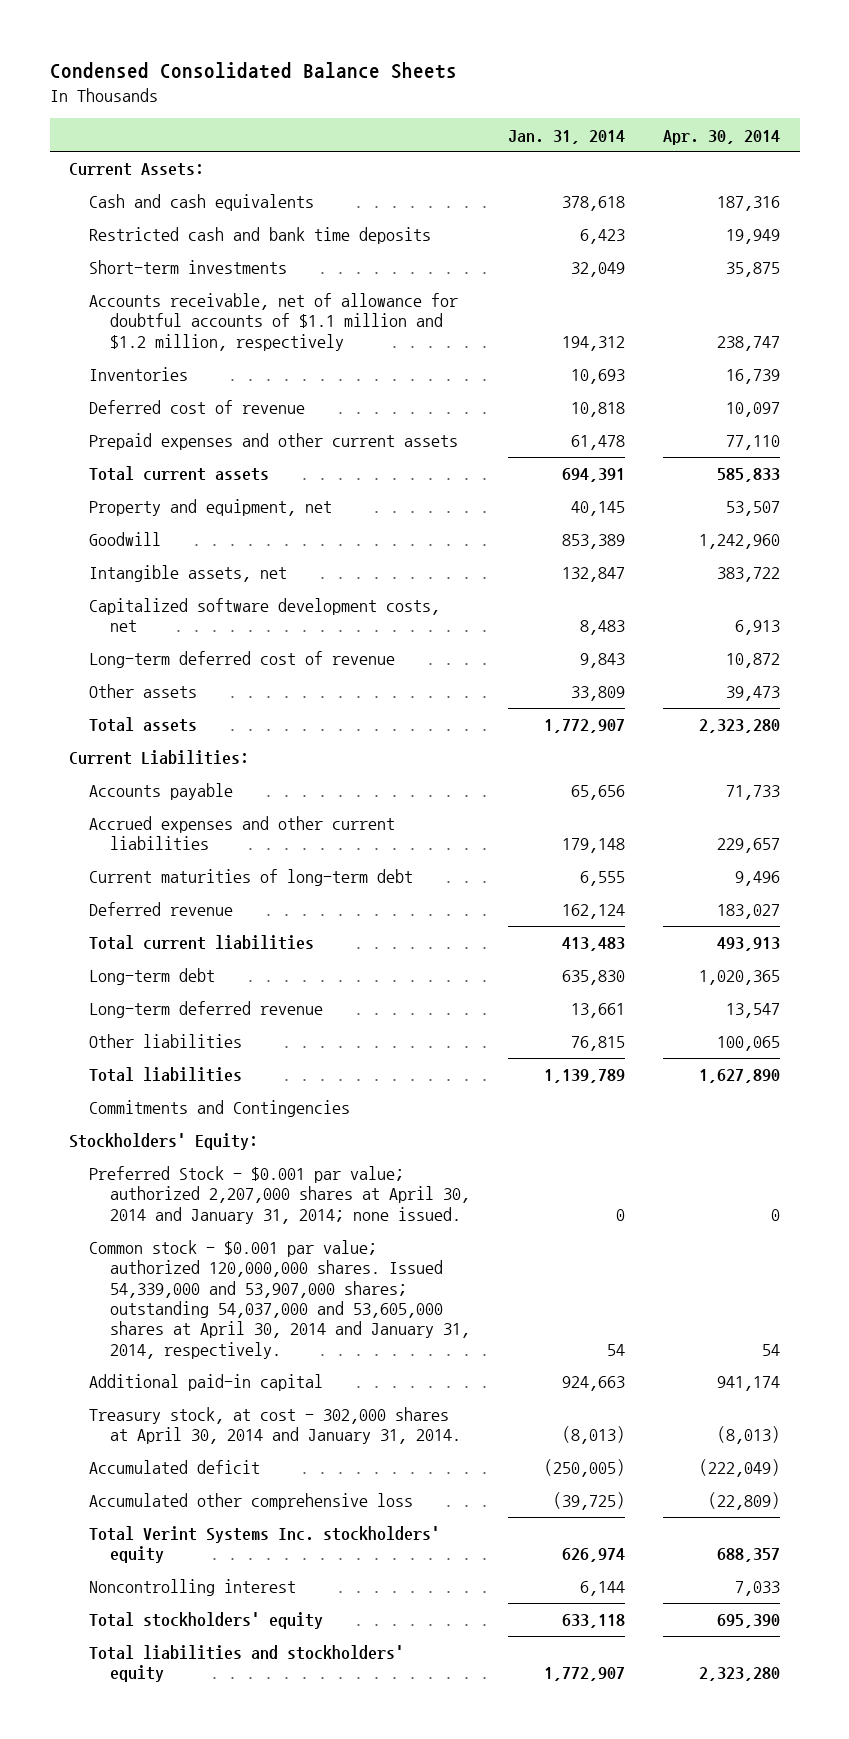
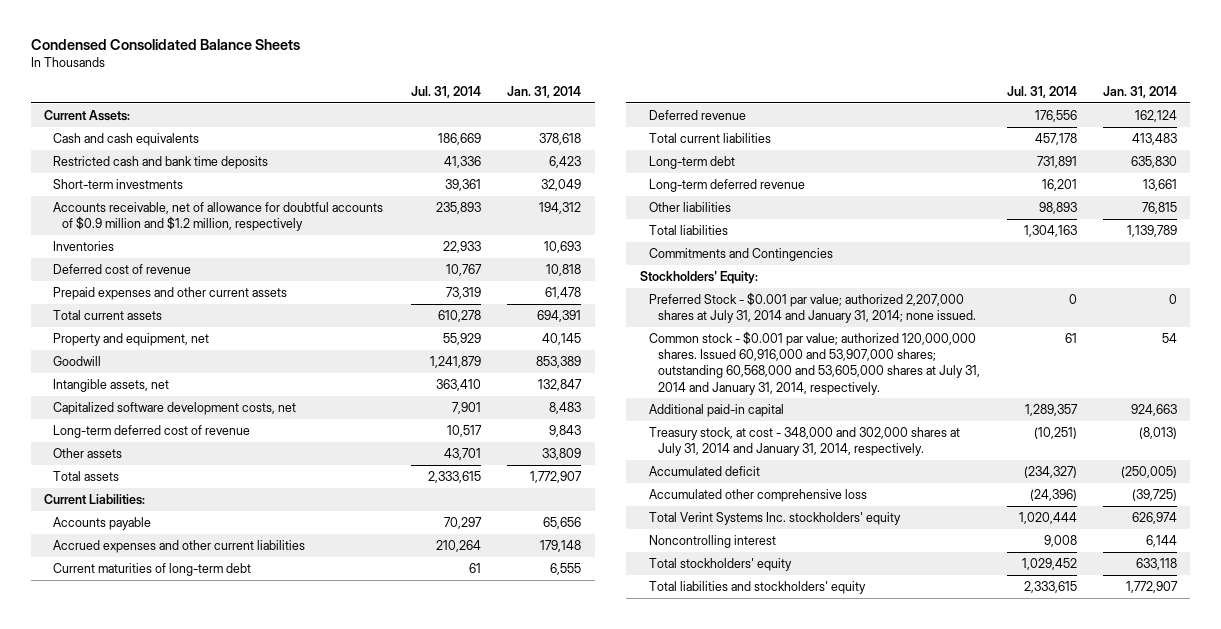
[663,129,781,145] Apr. 30, 2014 -> none
none -> [410,85,481,98] Jul. 31, 2014
[89,293,459,351] Accounts receivable, net of allowance for doubtful accounts of $1.1 million and $1.2 million, respectively -> [53,201,384,232] Accounts receivable, net of allowance for doubtful accounts of $0.9 million and $1.2 million, respectively
[89,1166,470,1224] Preferred Stock - $0.001 par value; authorized 2,207,000 shares at April 30, 2014 and January 31, 2014; none issued. -> [648,291,977,324] Preferred Stock - $0.001 par value; authorized 2,207,000 shares at July 31, 2014 and January 31, 2014; none issued.
[89,1240,470,1359] Common stock - $0.001 par value; authorized 120,000,000 shares. Issued 54,339,000 and 53,907,000 shares; outstanding 54,037,000 and 53,605,000 shares at April 30, 2014 and January 31, 2014, respectively. -> [648,330,981,395] Common stock - $0.001 par value; authorized 120,000,000 shares. Issued 60,916,000 and 53,907,000 shares; outstanding 60,568,000 and 53,605,000 shares at July 31, 2014 and January 31, 2014, respectively.
[89,1407,461,1445] Treasury stock, at cost - 302,000 shares at April 30, 2014 and January 31, 2014. -> [648,426,960,457] Treasury stock, at cost - 348,000 and 302,000 shares at July 31, 2014 and January 31, 2014, respectively.

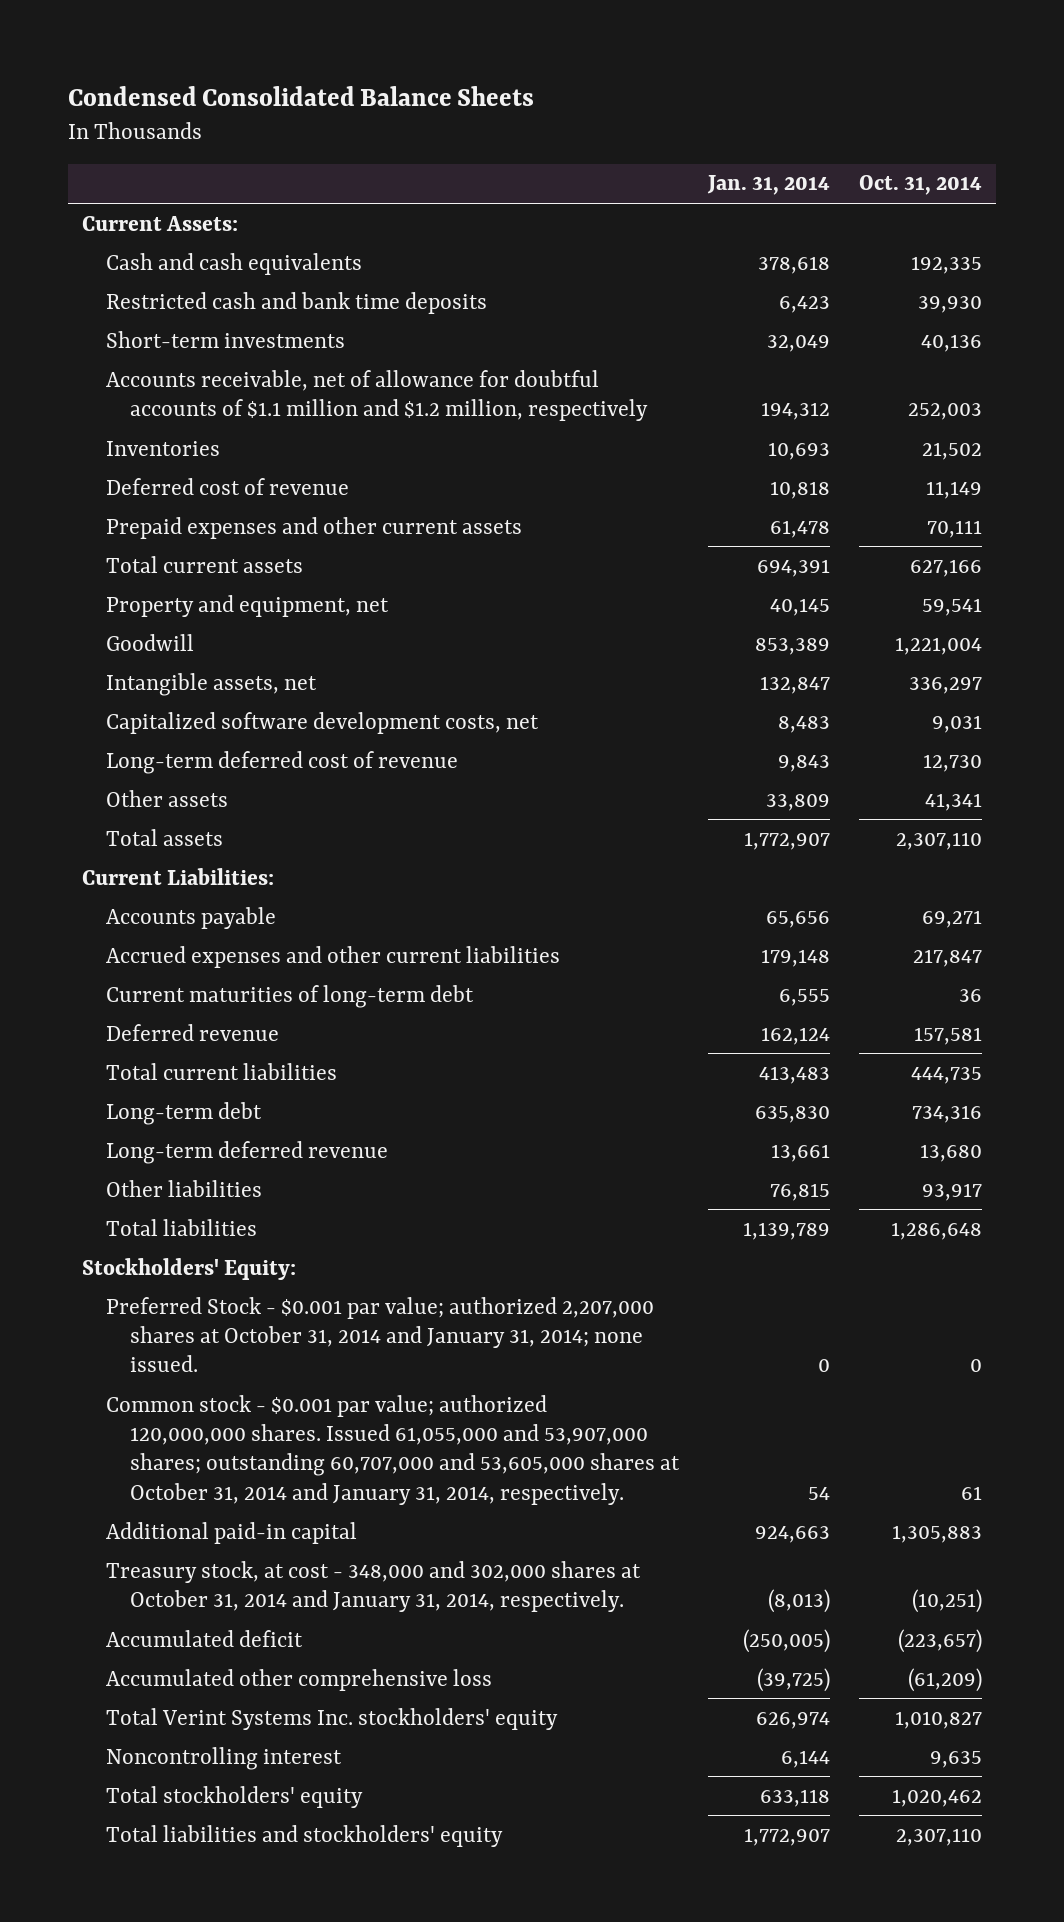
[410,85,481,98] Jul. 31, 2014 -> none
none -> [858,175,982,196] Oct. 31, 2014
[53,201,384,232] Accounts receivable, net of allowance for doubtful accounts of $0.9 million and $1.2 million, respectively -> [105,369,648,422] Accounts receivable, net of allowance for doubtful accounts of $1.1 million and $1.2 million, respectively
[648,247,833,261] Commitments and Contingencies -> none
[648,291,977,324] Preferred Stock - $0.001 par value; authorized 2,207,000 shares at July 31, 2014 and January 31, 2014; none issued. -> [105,1296,654,1373] Preferred Stock - $0.001 par value; authorized 2,207,000 shares at October 31, 2014 and January 31, 2014; none issued.
[648,330,981,395] Common stock - $0.001 par value; authorized 120,000,000 shares. Issued 60,916,000 and 53,907,000 shares; outstanding 60,568,000 and 53,605,000 shares at July 31, 2014 and January 31, 2014, respectively. -> [105,1394,680,1505] Common stock - $0.001 par value; authorized 120,000,000 shares. Issued 61,055,000 and 53,907,000 shares; outstanding 60,707,000 and 53,605,000 shares at October 31, 2014 and January 31, 2014, respectively.
[648,426,960,457] Treasury stock, at cost - 348,000 and 302,000 shares at July 31, 2014 and January 31, 2014, respectively. -> [105,1560,641,1613] Treasury stock, at cost - 348,000 and 302,000 shares at October 31, 2014 and January 31, 2014, respectively.

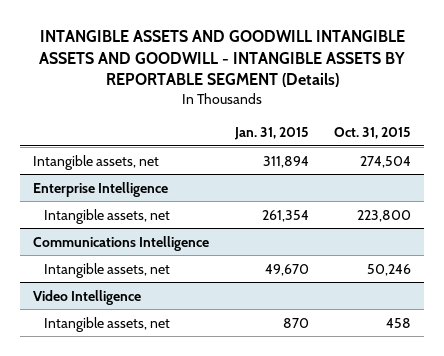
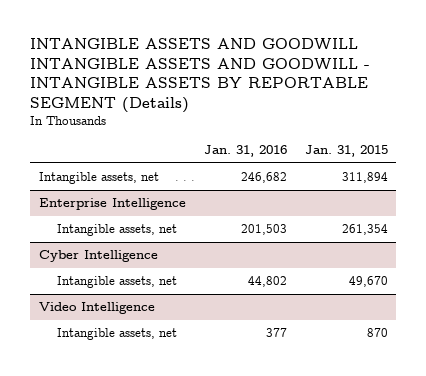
[334,126,412,139] Oct. 31, 2015 -> none
none -> [203,145,287,158] Jan. 31, 2016
[33,235,210,251] Communications Intelligence -> [38,250,158,263] Cyber Intelligence

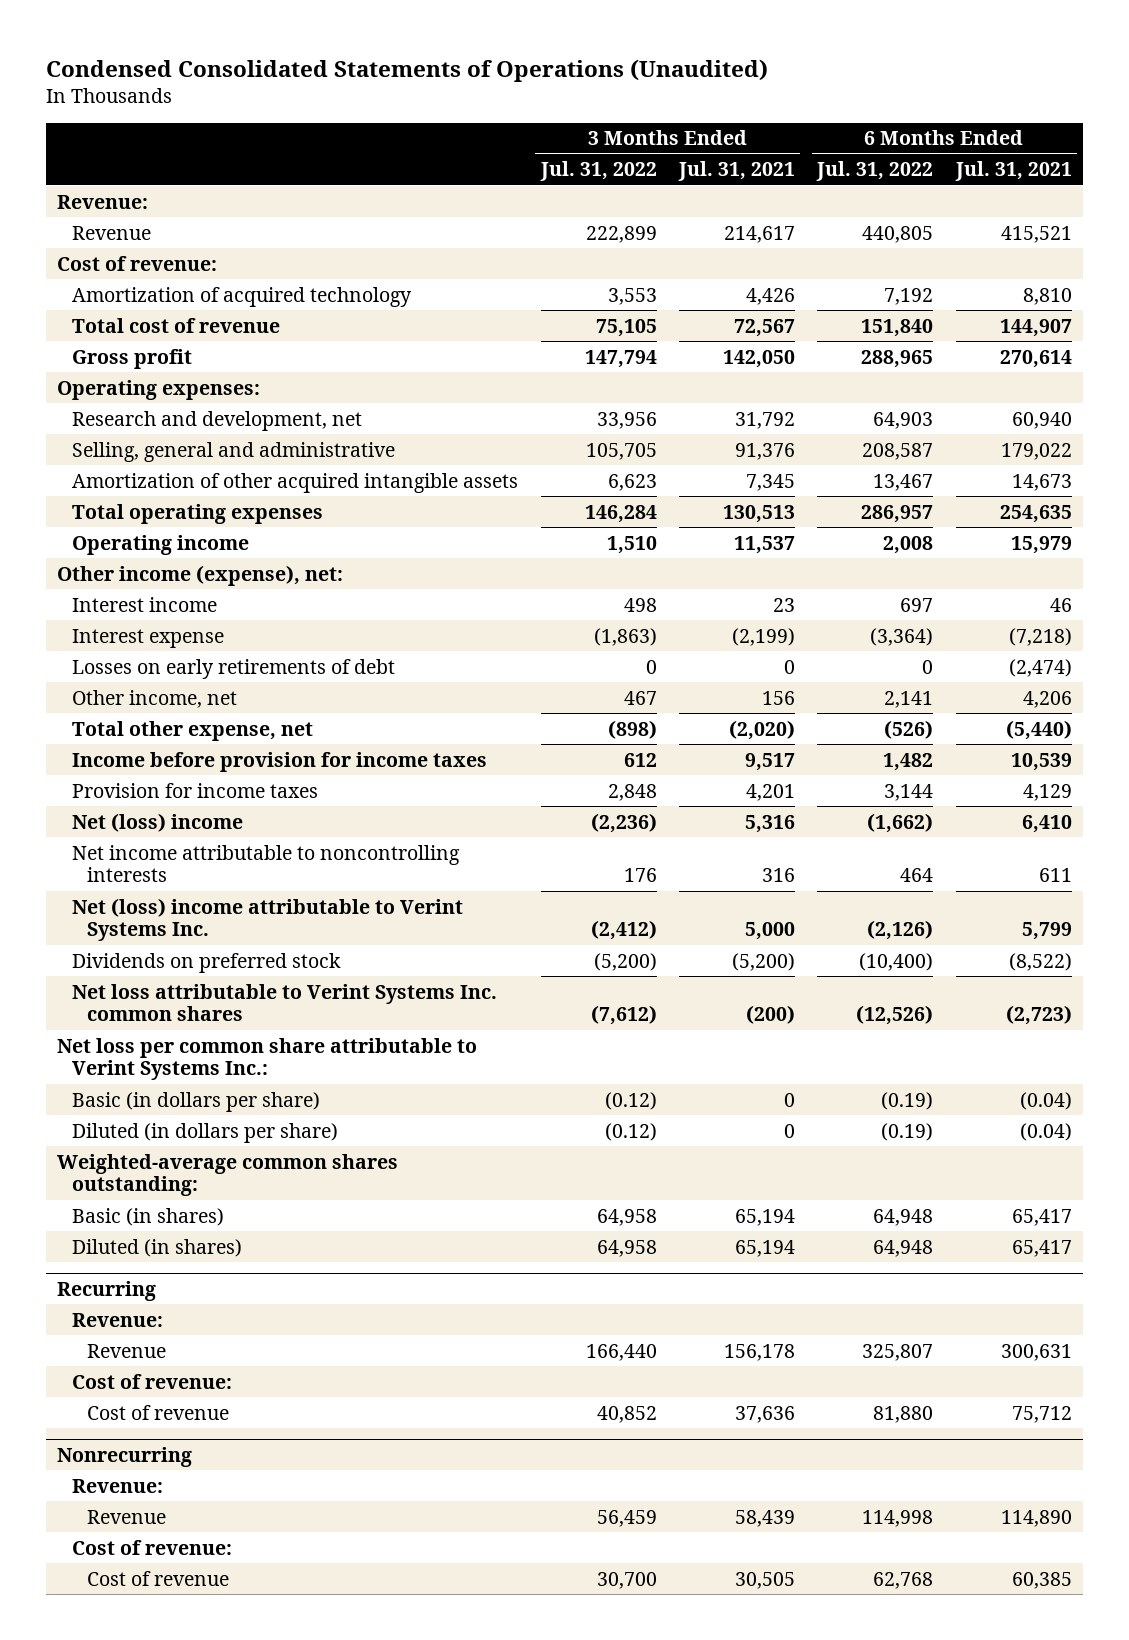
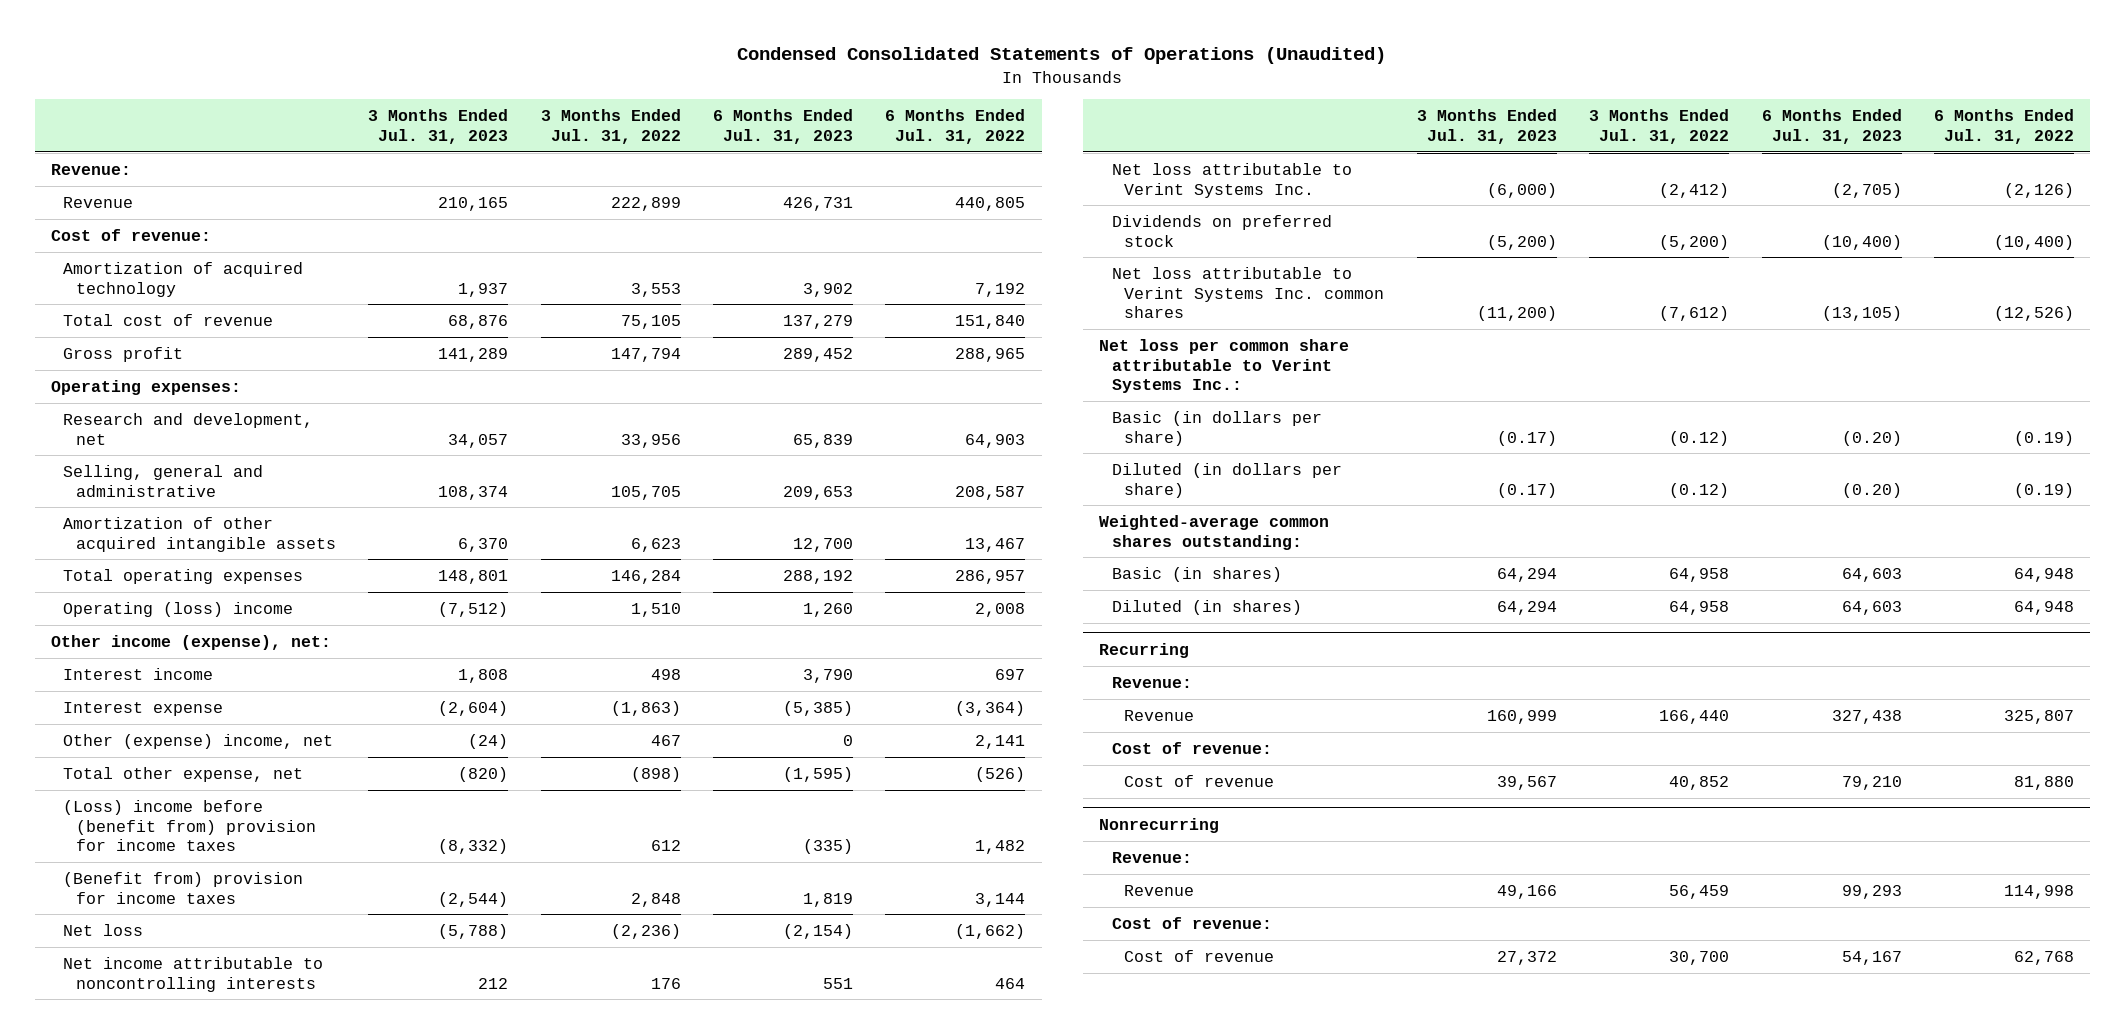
[677,161,795,182] Jul. 31, 2021 -> none
[954,161,1072,182] Jul. 31, 2021 -> none
none -> [368,109,509,144] 3 Months Ended Jul. 31, 2023
none -> [712,109,853,144] 6 Months Ended Jul. 31, 2023
[72,534,250,555] Operating income -> [63,601,294,617] Operating (loss) income
[72,658,396,679] Losses on early retirements of debt -> none
[72,689,238,708] Other income, net -> [63,733,334,749] Other (expense) income, net
[72,751,488,772] Income before provision for income taxes -> [63,799,316,852] (Loss) income before (benefit from) provision for income taxes
[72,782,319,798] Provision for income taxes -> [63,871,304,904] (Benefit from) provision for income taxes
[72,812,244,832] Net (loss) income -> [63,923,144,936] Net loss
[72,897,464,942] Net (loss) income attributable to Verint Systems Inc. -> [1111,162,1352,198] Net loss attributable to Verint Systems Inc.

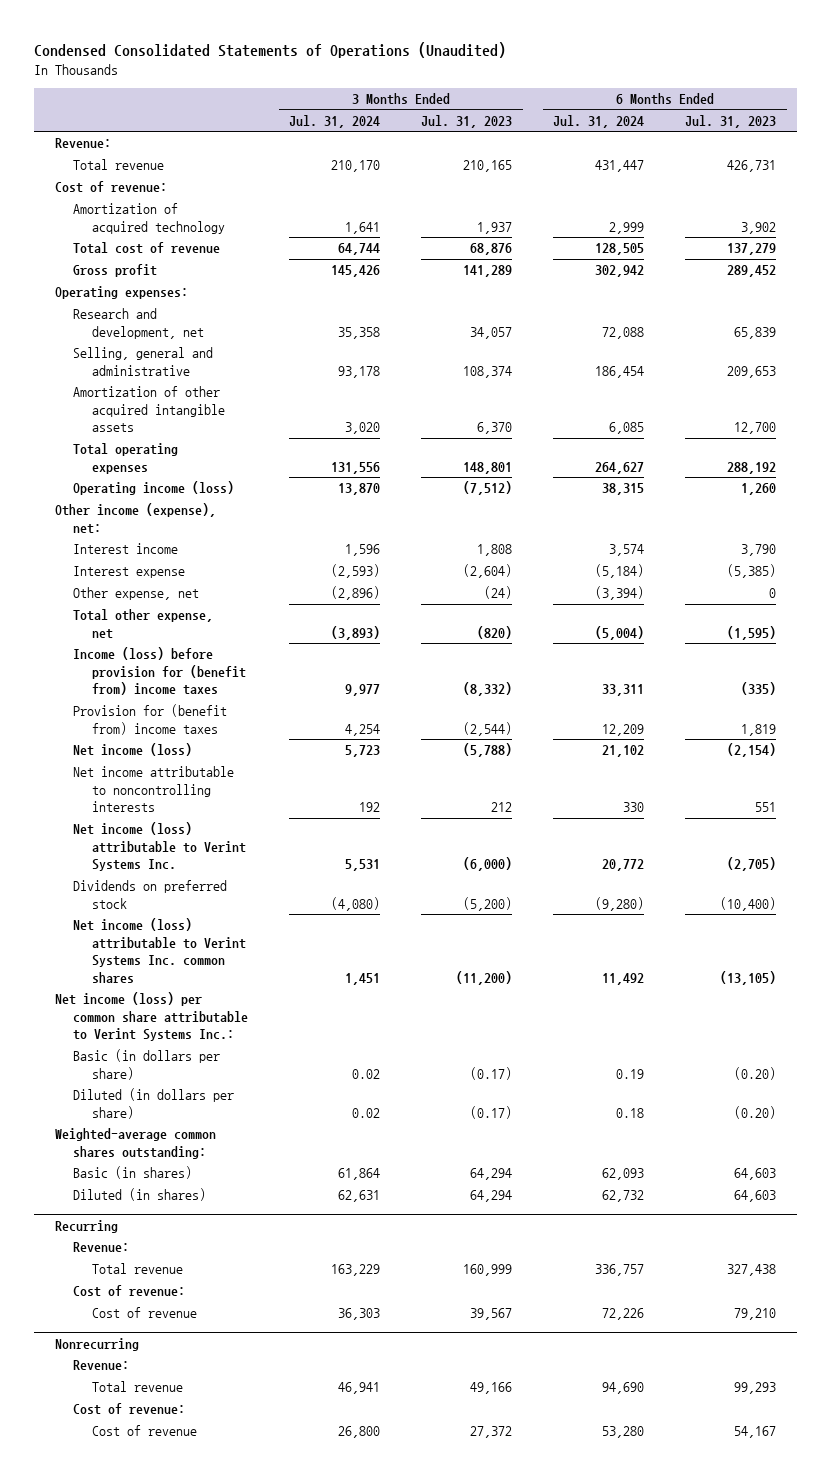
[540,109,681,144] 3 Months Ended Jul. 31, 2022 -> none
[885,109,1026,144] 6 Months Ended Jul. 31, 2022 -> none
none -> [289,114,381,128] Jul. 31, 2024
none -> [553,114,645,128] Jul. 31, 2024
[63,196,134,208] Revenue -> [73,159,165,171] Total revenue
[63,601,294,617] Operating (loss) income -> [73,481,235,496] Operating income (loss)
[63,733,334,749] Other (expense) income, net -> [73,587,200,601] Other expense, net
[63,799,316,852] (Loss) income before (benefit from) provision for income taxes -> [73,647,246,696] Income (loss) before provision for (benefit from) income taxes
[63,871,304,904] (Benefit from) provision for income taxes -> [73,704,228,735] Provision for (benefit from) income taxes
[63,923,144,936] Net loss -> [73,743,193,757] Net income (loss)
[1111,162,1352,198] Net loss attributable to Verint Systems Inc. -> [73,822,246,872] Net income (loss) attributable to Verint Systems Inc.
[1111,266,1385,319] Net loss attributable to Verint Systems Inc. common shares -> [73,918,246,983] Net income (loss) attributable to Verint Systems Inc. common shares
[1099,338,1350,394] Net loss per common share attributable to Verint Systems Inc.: -> [54,992,249,1042] Net income (loss) per common share attributable to Verint Systems Inc.:
[1124,709,1195,721] Revenue -> [91,1263,183,1275] Total revenue
[1124,884,1195,896] Revenue -> [91,1381,183,1393] Total revenue

